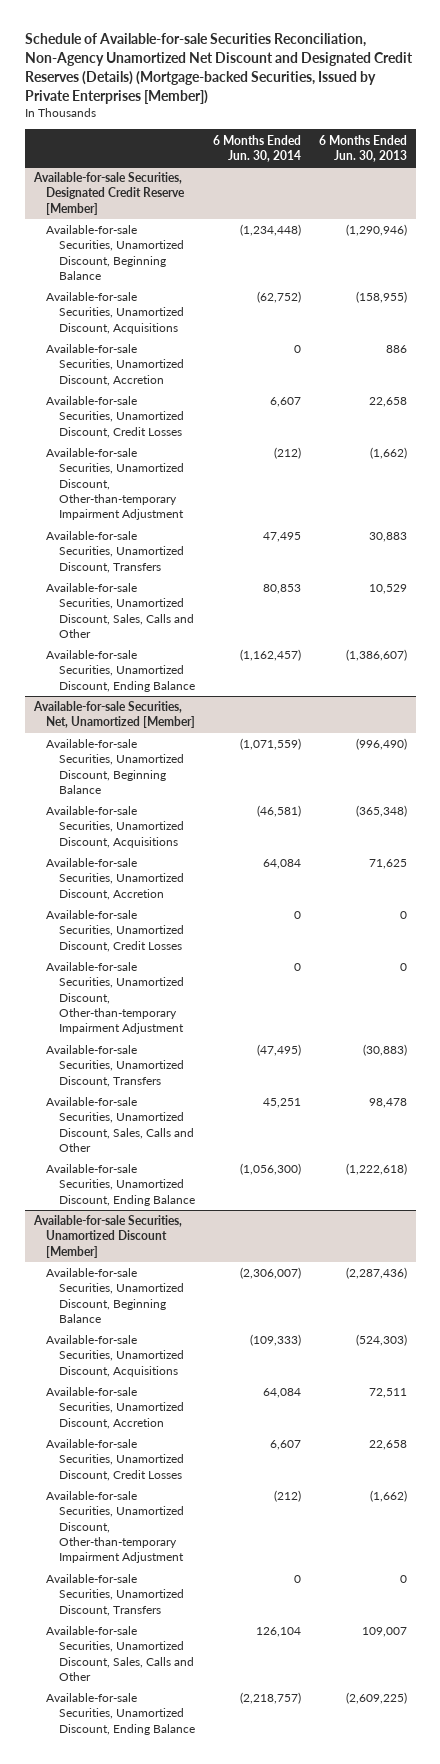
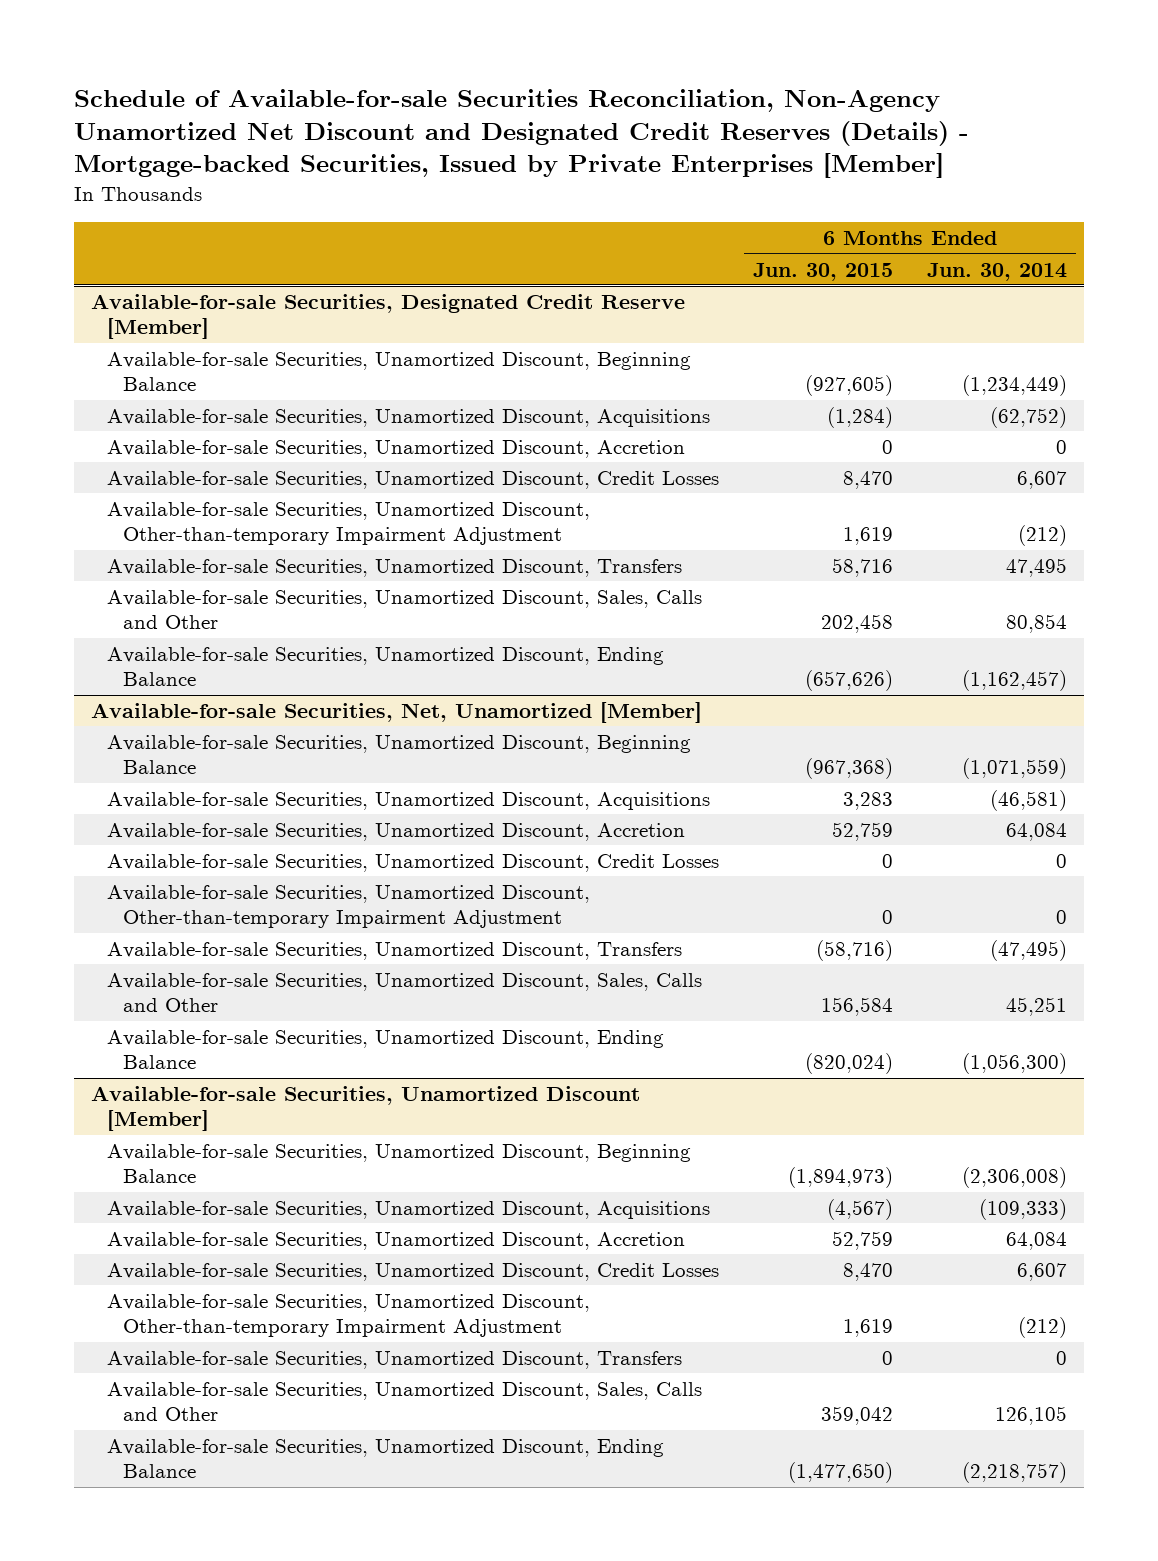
[24,32,413,104] Schedule of Available-for-sale Securities Reconciliation, Non-Agency Unamortized Net Discount and Designated Credit Reserves (Details) (Mortgage-backed Securities, Issued by Private Enterprises [Member]) -> [73,88,969,179] Schedule of Available-for-sale Securities Reconciliation, Non-Agency Unamortized Net Discount and Designated Credit Reserves (Details) - Mortgage-backed Securities, Issued by Private Enterprises [Member]
[318,134,407,162] 6 Months Ended Jun. 30, 2013 -> none
none -> [752,262,893,281] Jun. 30, 2015
[239,224,301,237] (1,234,448) -> [962,375,1068,397] (1,234,449)
[262,584,301,595] 80,853 -> [1006,614,1068,634] 80,854
[239,1267,301,1280] (2,306,007) -> [962,1167,1068,1189] (2,306,008)
[255,1627,301,1638] 126,104 -> [995,1406,1068,1426] 126,105

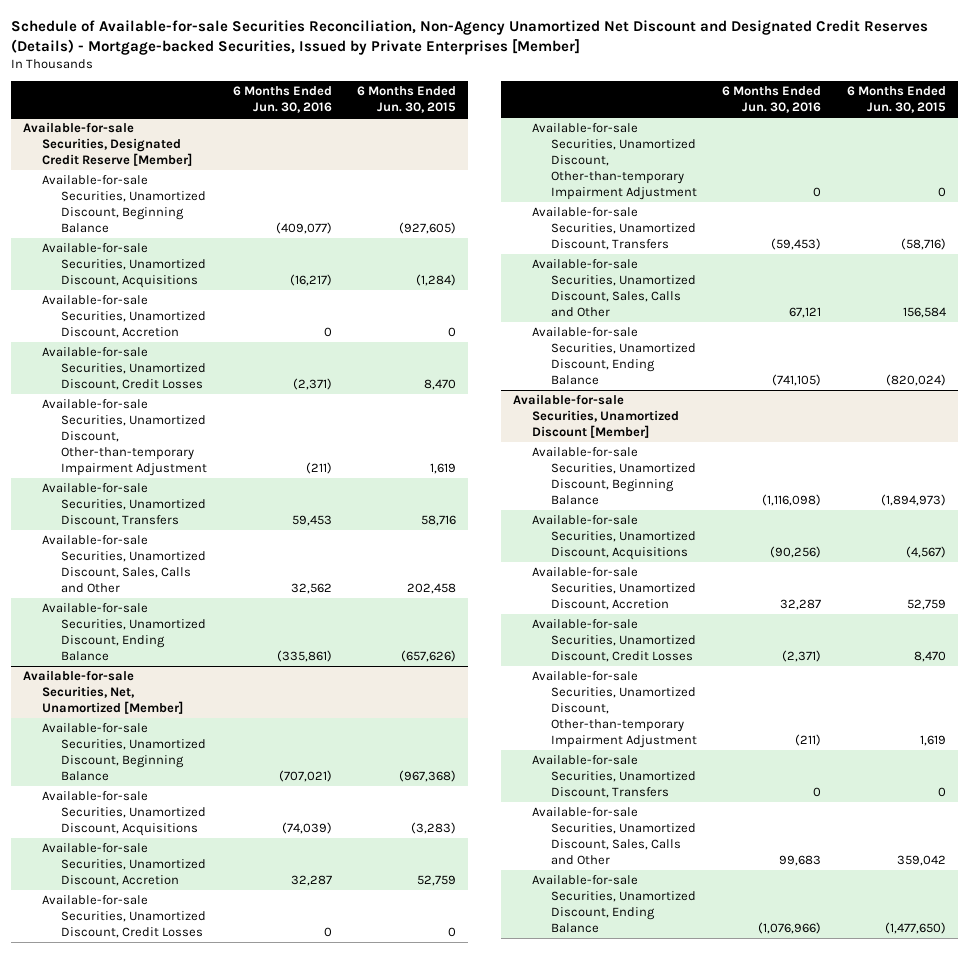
[927,262,1068,281] Jun. 30, 2014 -> none
none -> [232,86,332,114] 6 Months Ended Jun. 30, 2016
[842,791,893,810] 3,283 -> [410,822,456,835] (3,283)

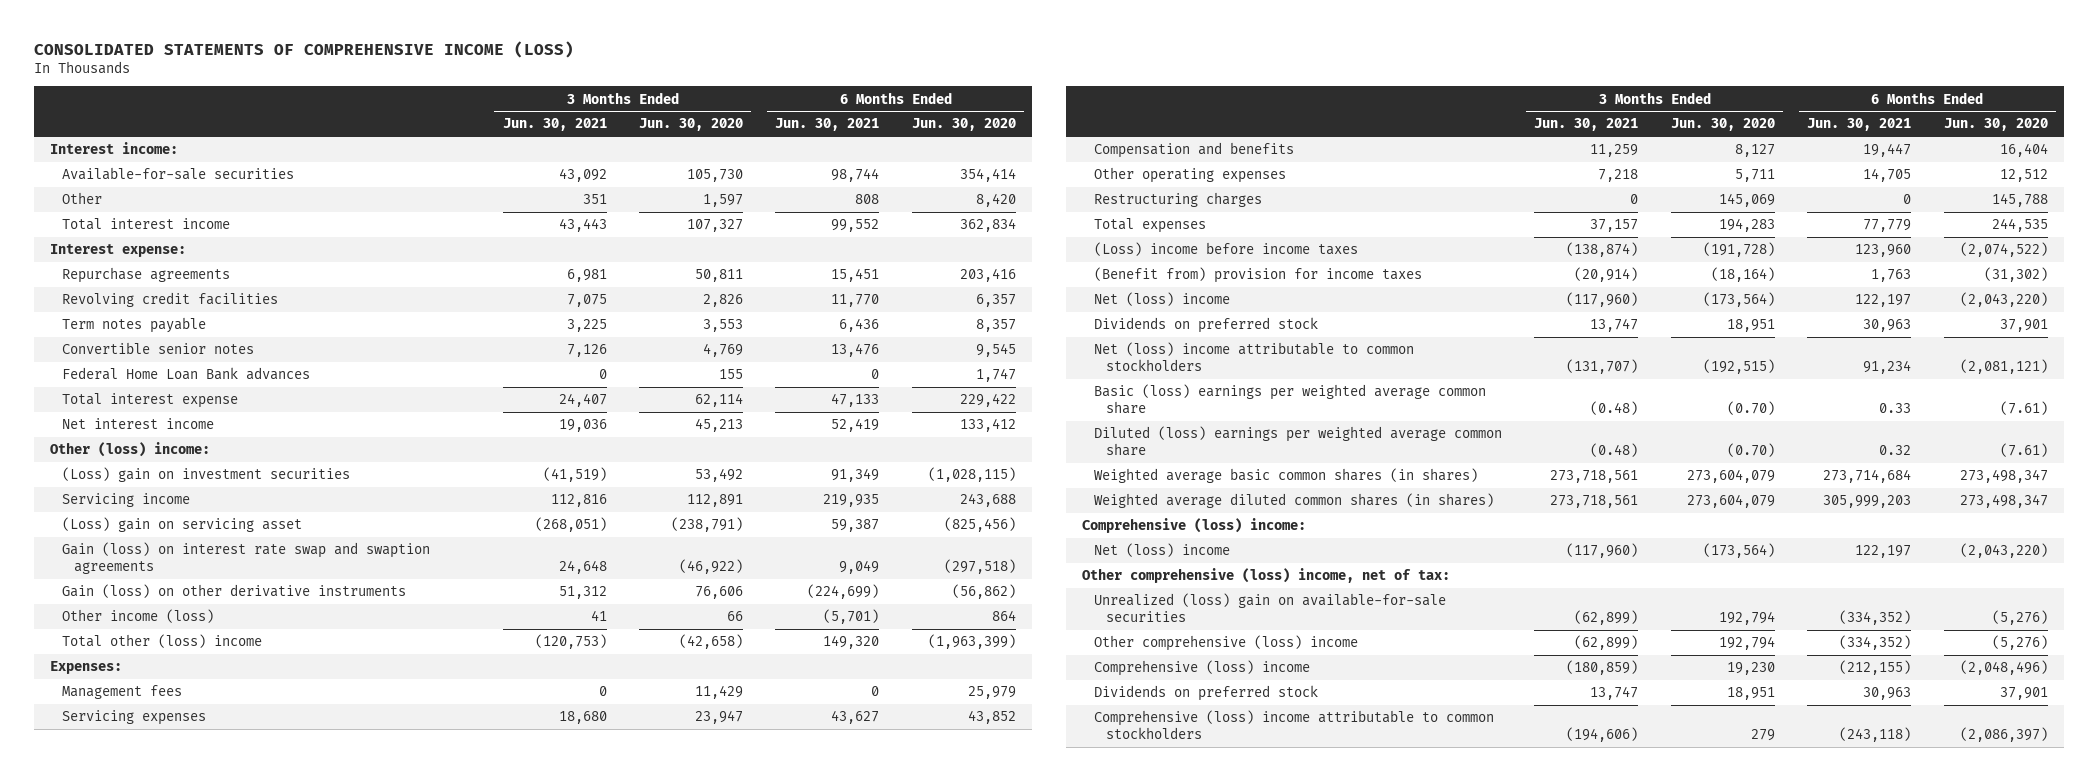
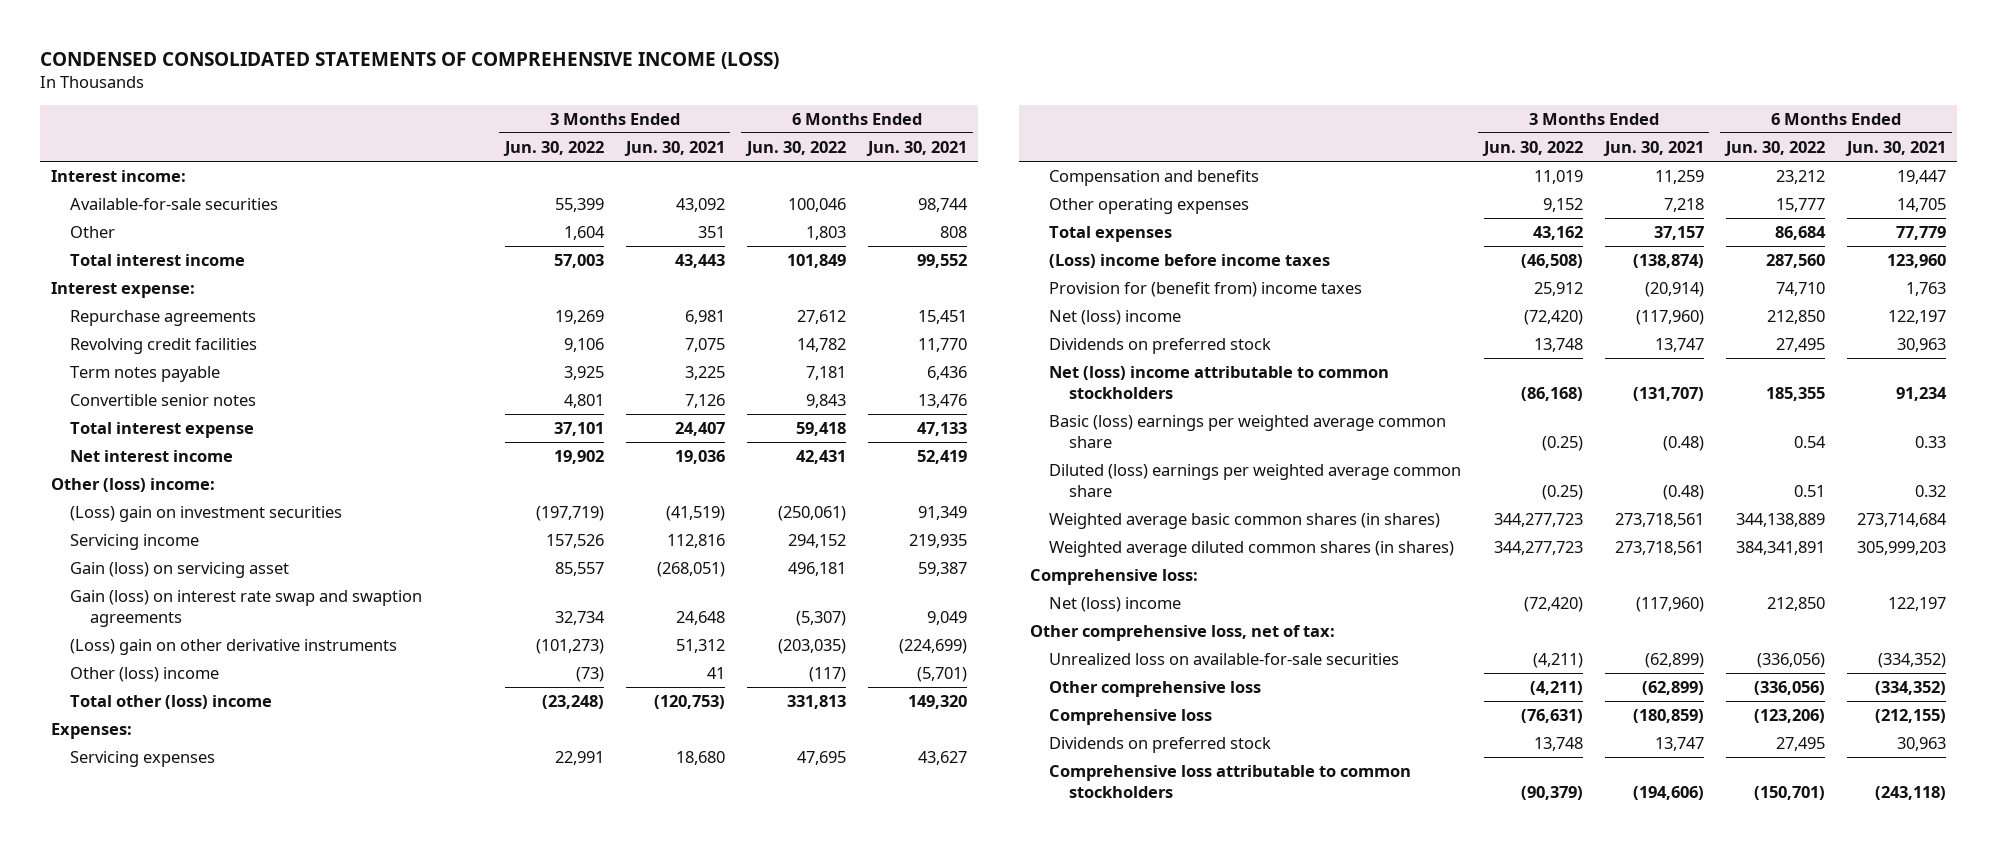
[33,40,574,58] CONSOLIDATED STATEMENTS OF COMPREHENSIVE INCOME (LOSS) -> [40,51,780,69] CONDENSED CONSOLIDATED STATEMENTS OF COMPREHENSIVE INCOME (LOSS)
[638,118,743,132] Jun. 30, 2020 -> none
[911,118,1016,132] Jun. 30, 2020 -> none
none -> [502,140,604,156] Jun. 30, 2022
none -> [744,140,846,156] Jun. 30, 2022
[62,367,311,381] Federal Home Loan Bank advances -> none
[62,517,303,533] (Loss) gain on servicing asset -> [70,562,290,579] Gain (loss) on servicing asset
[62,584,407,599] Gain (loss) on other derivative instruments -> [70,639,398,656] (Loss) gain on other derivative instruments
[62,609,215,624] Other income (loss) -> [70,667,220,683] Other (loss) income
[62,685,183,700] Management fees -> none
[1094,192,1263,208] Restructuring charges -> none
[1094,267,1423,284] (Benefit from) provision for income taxes -> [1049,282,1363,298] Provision for (benefit from) income taxes
[1081,518,1306,534] Comprehensive (loss) income: -> [1030,569,1199,586] Comprehensive loss:
[1081,568,1450,584] Other comprehensive (loss) income, net of tax: -> [1030,625,1336,642] Other comprehensive loss, net of tax:
[1094,593,1447,622] Unrealized (loss) gain on available-for-sale securities -> [1049,653,1400,666] Unrealized loss on available-for-sale securities
[1094,635,1359,652] Other comprehensive (loss) income -> [1049,681,1262,698] Other comprehensive loss
[1094,660,1311,677] Comprehensive (loss) income -> [1049,709,1213,726] Comprehensive loss
[1094,710,1495,739] Comprehensive (loss) income attributable to common stockholders -> [1049,765,1412,798] Comprehensive loss attributable to common stockholders

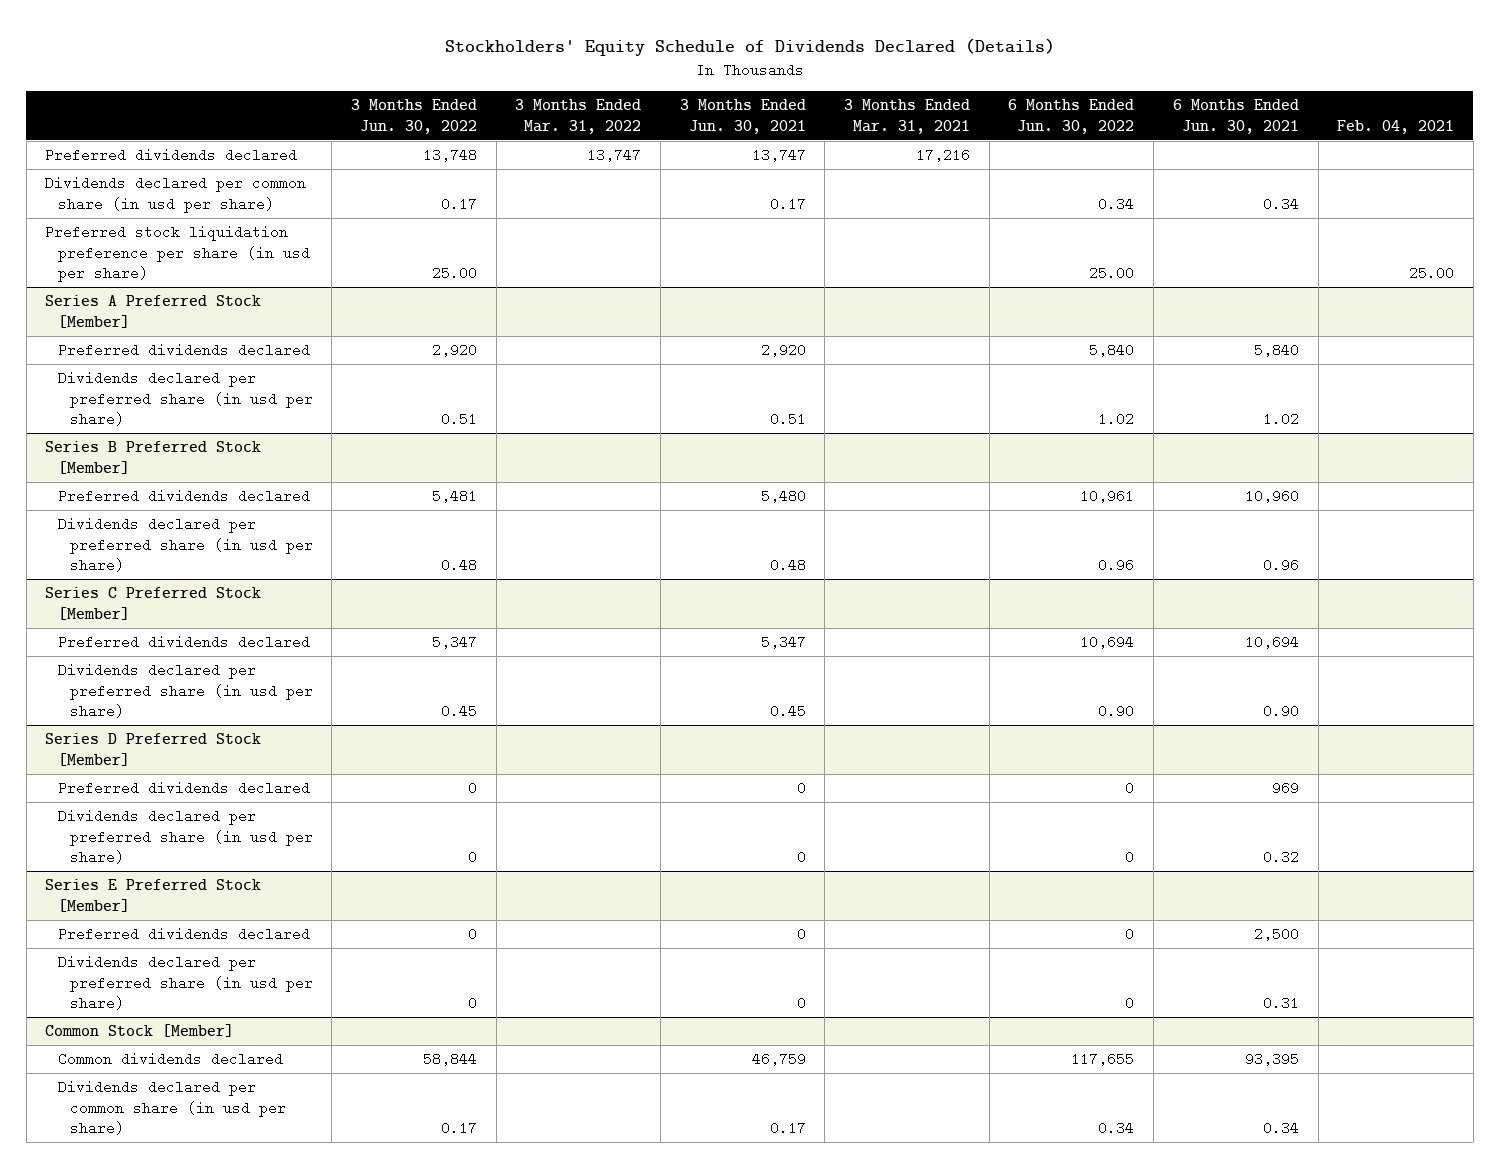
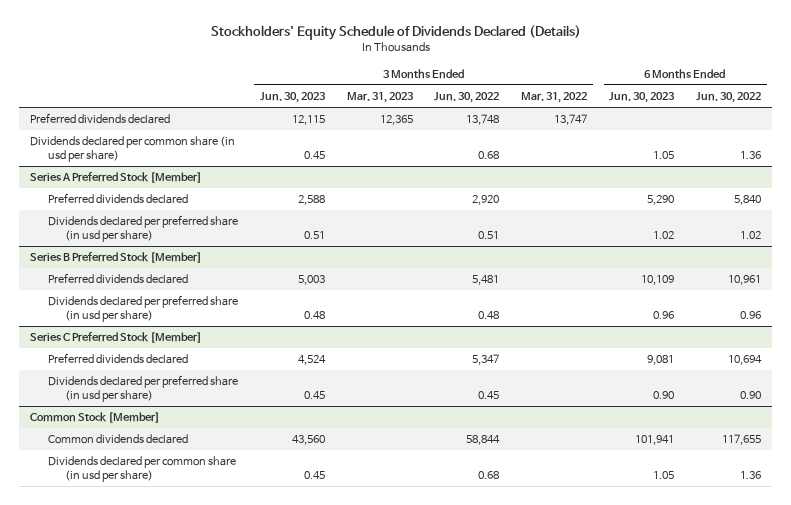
[679,99,806,134] 3 Months Ended Jun. 30, 2021 -> none
[844,99,971,134] 3 Months Ended Mar. 31, 2021 -> none
[1172,99,1299,134] 6 Months Ended Jun. 30, 2021 -> none
[1337,119,1455,134] Feb. 04, 2021 -> none
none -> [259,91,326,103] Jun. 30, 2023
none -> [346,91,414,103] Mar. 31, 2023
none -> [609,91,676,103] Jun. 30, 2023
[45,225,310,283] Preferred stock liquidation preference per share (in usd per share) -> none
[440,196,477,211] 0.17 -> [478,150,500,159] 0.68
[1098,196,1135,211] 0.34 -> [740,150,762,159] 1.36
[45,733,262,766] Series D Preferred Stock [Member] -> none
[57,781,310,796] Preferred dividends declared -> none
[57,809,313,865] Dividends declared per preferred share (in usd per share) -> none
[45,879,262,912] Series E Preferred Stock [Member] -> none
[57,927,310,942] Preferred dividends declared -> none
[57,955,313,1011] Dividends declared per preferred share (in usd per share) -> none
[440,1121,477,1136] 0.17 -> [478,470,500,479] 0.68
[1098,1121,1135,1136] 0.34 -> [740,470,762,479] 1.36

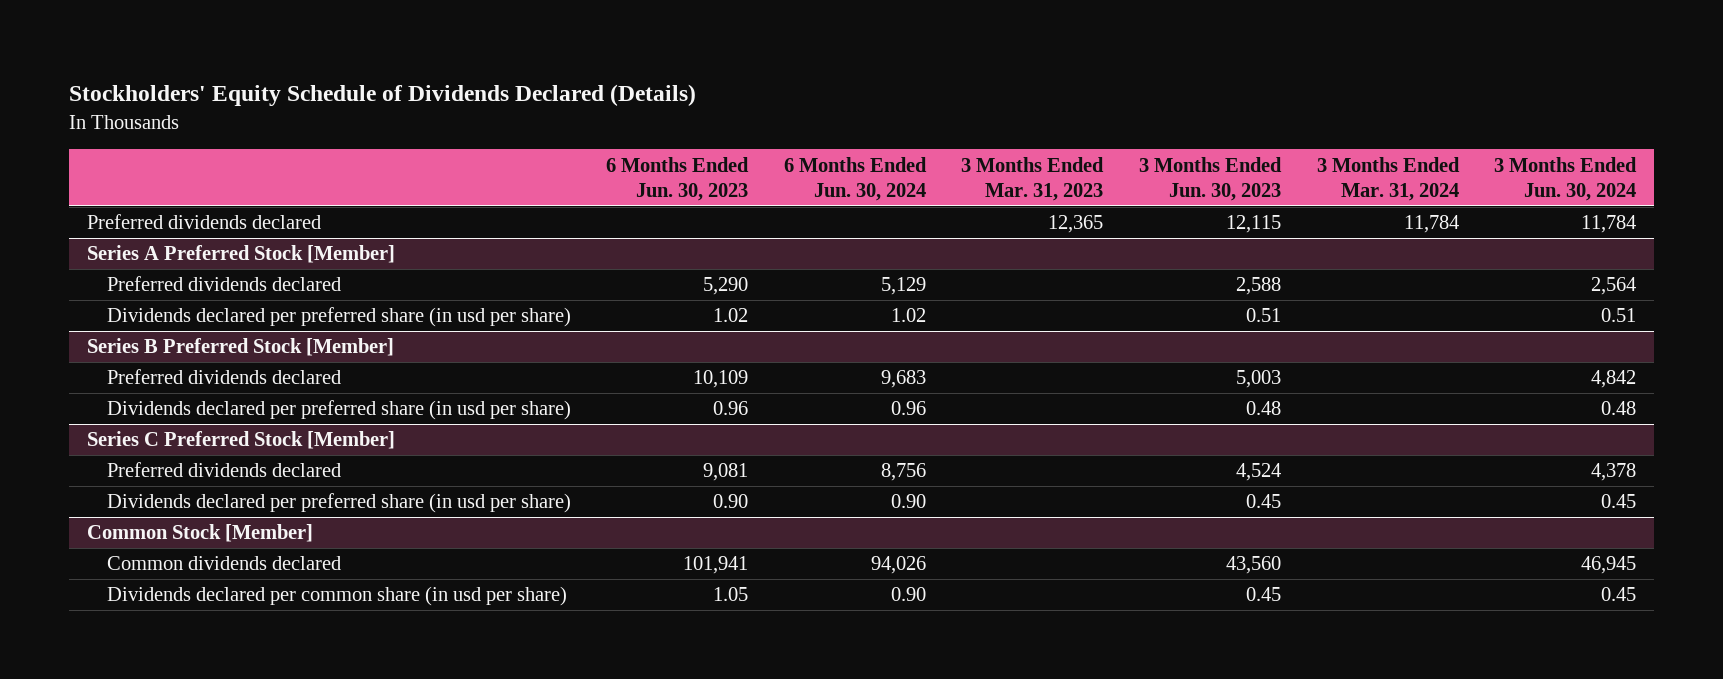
[434,91,500,103] Jun. 30, 2022 -> none
[521,91,588,103] Mar. 31, 2022 -> none
[696,91,762,103] Jun. 30, 2022 -> none
none -> [783,156,927,202] 6 Months Ended Jun. 30, 2024
none -> [1316,156,1460,202] 3 Months Ended Mar. 31, 2024
none -> [1494,156,1638,202] 3 Months Ended Jun. 30, 2024
[29,136,235,162] Dividends declared per common share (in usd per share) -> none

